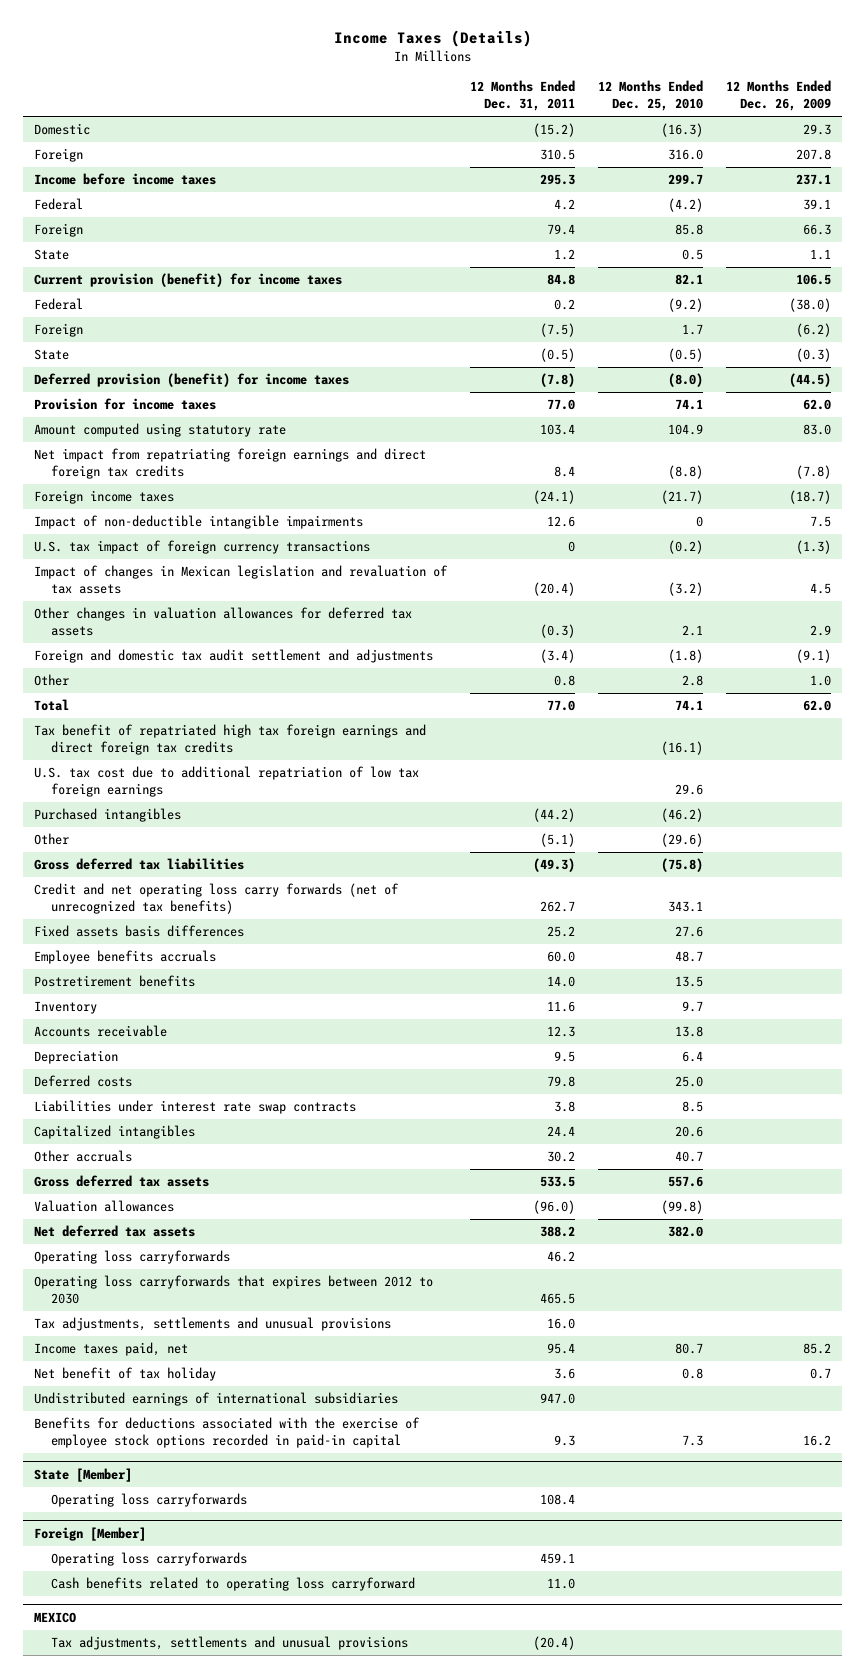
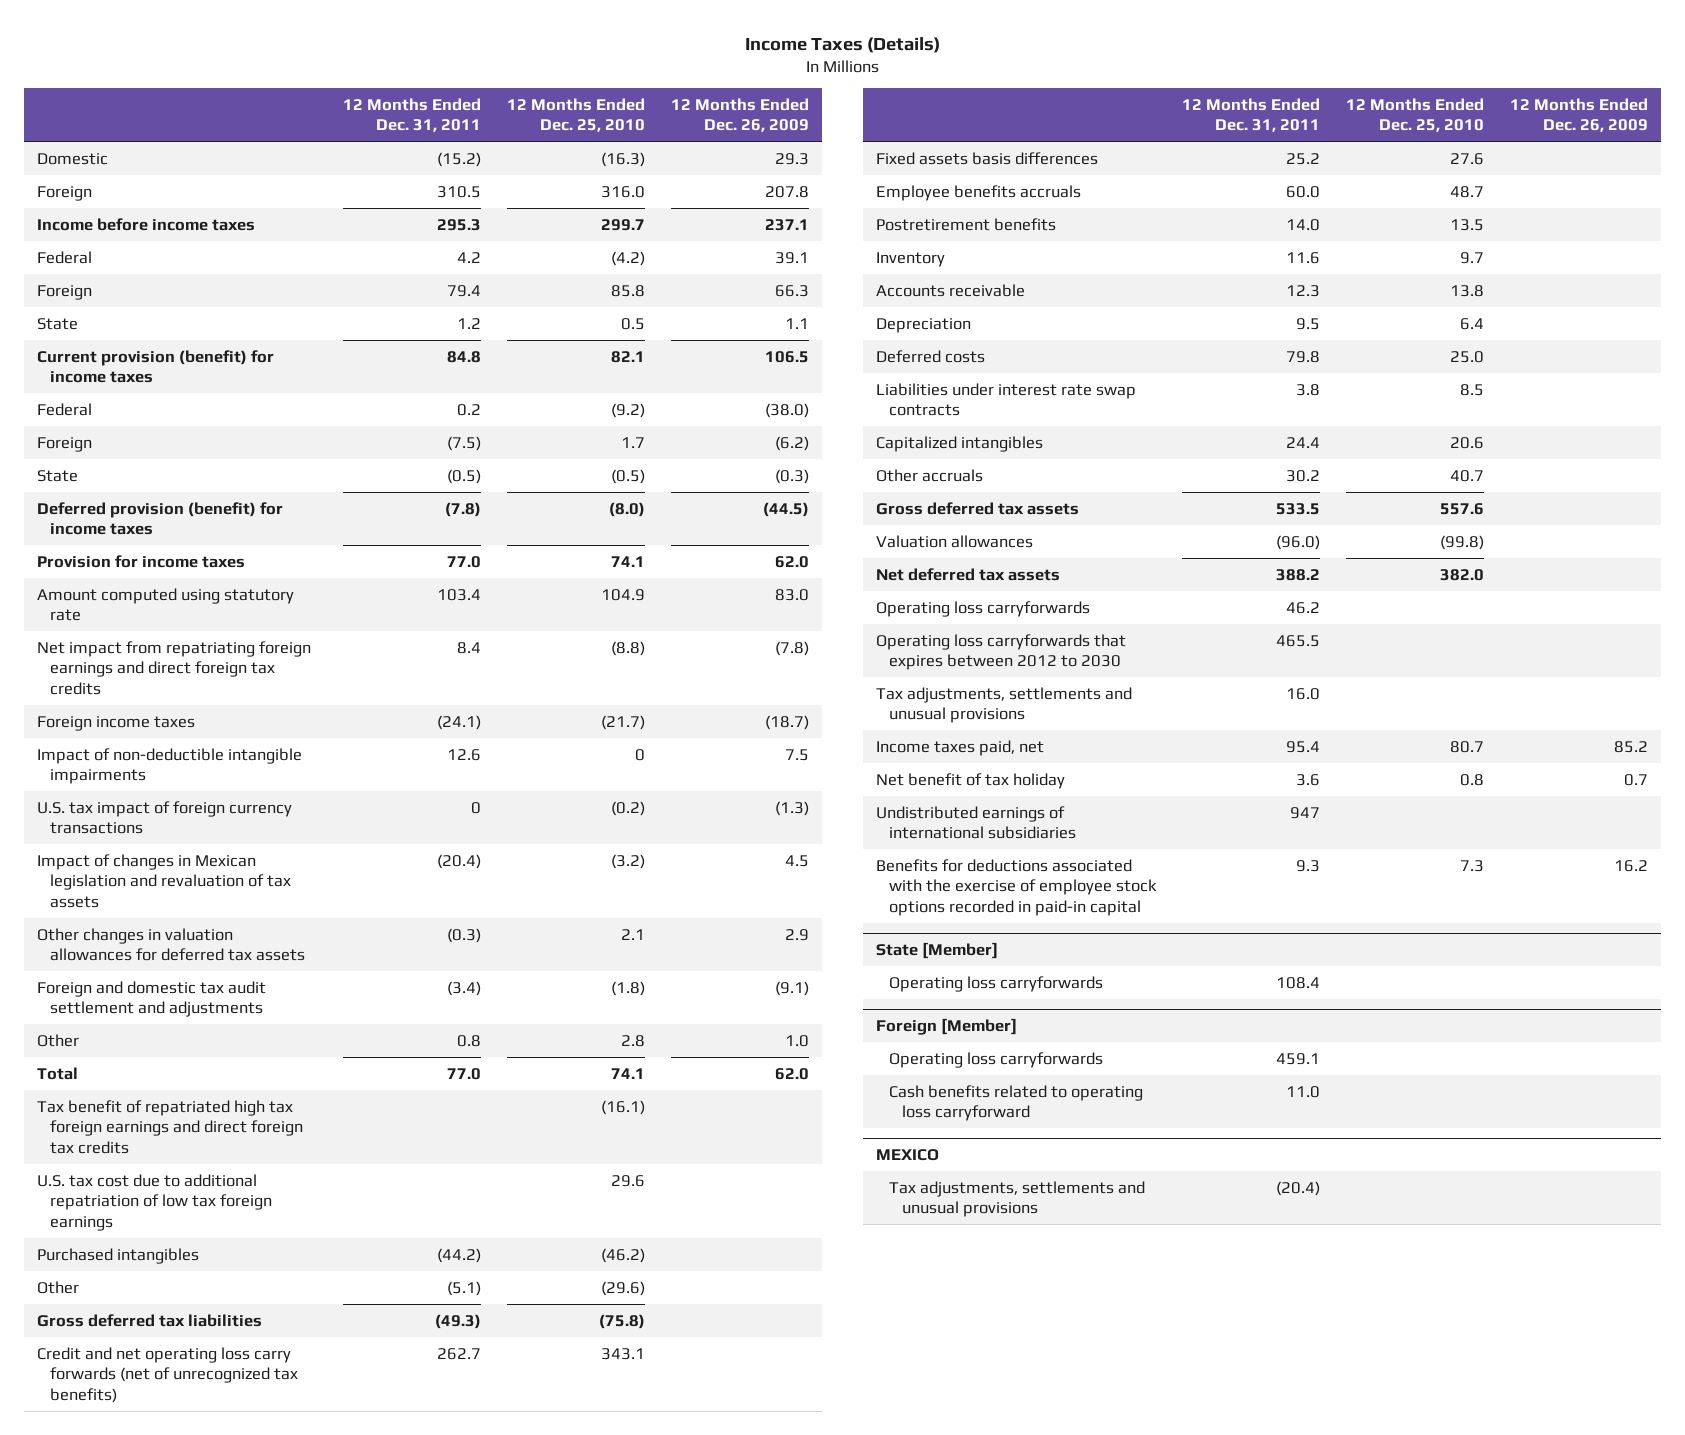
[540,1393,576,1405] 947.0 -> [1289,806,1320,819] 947

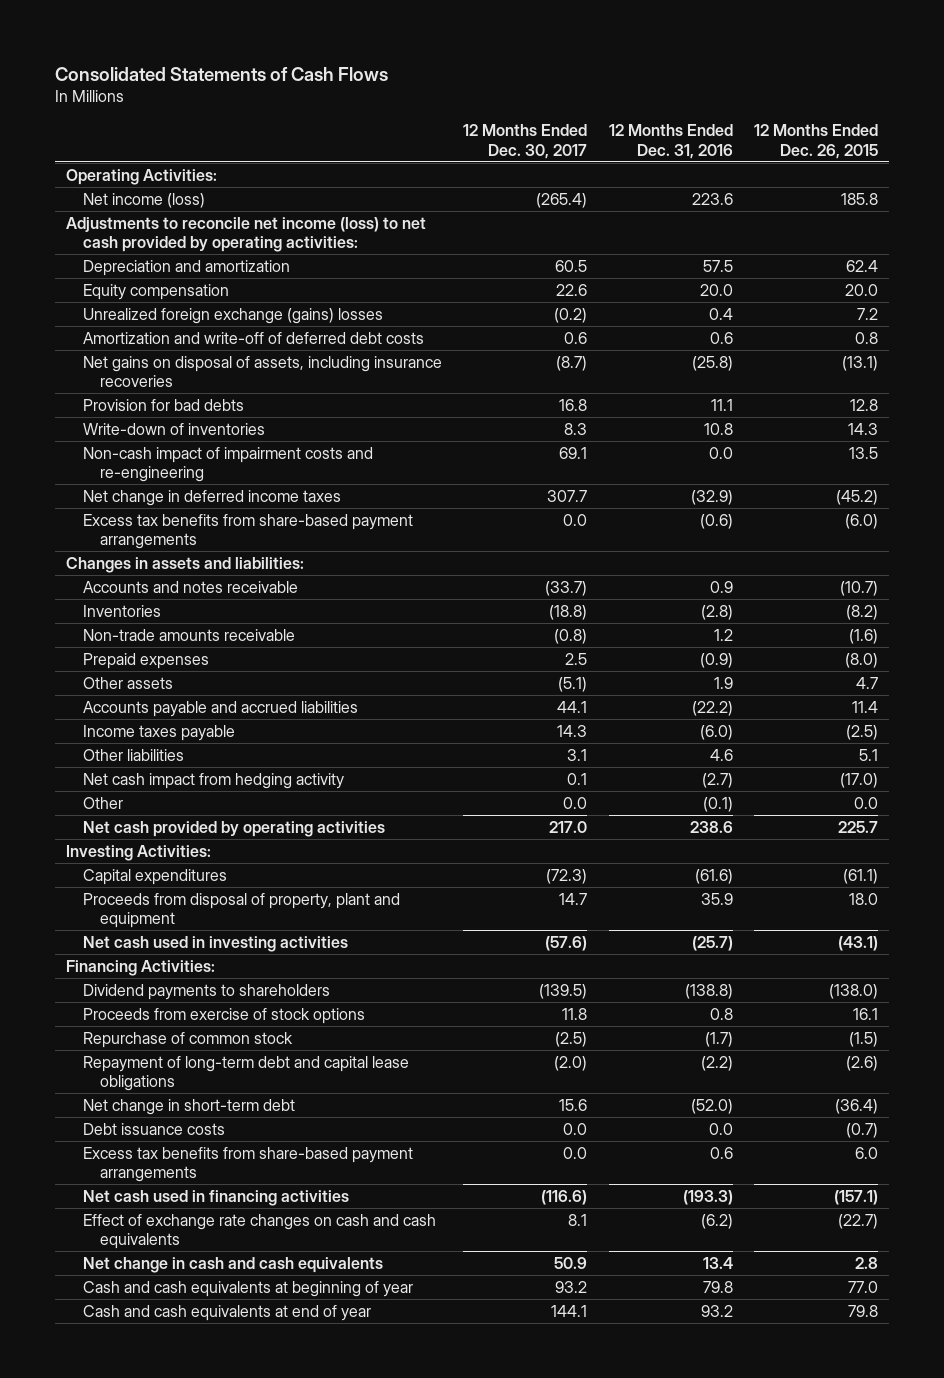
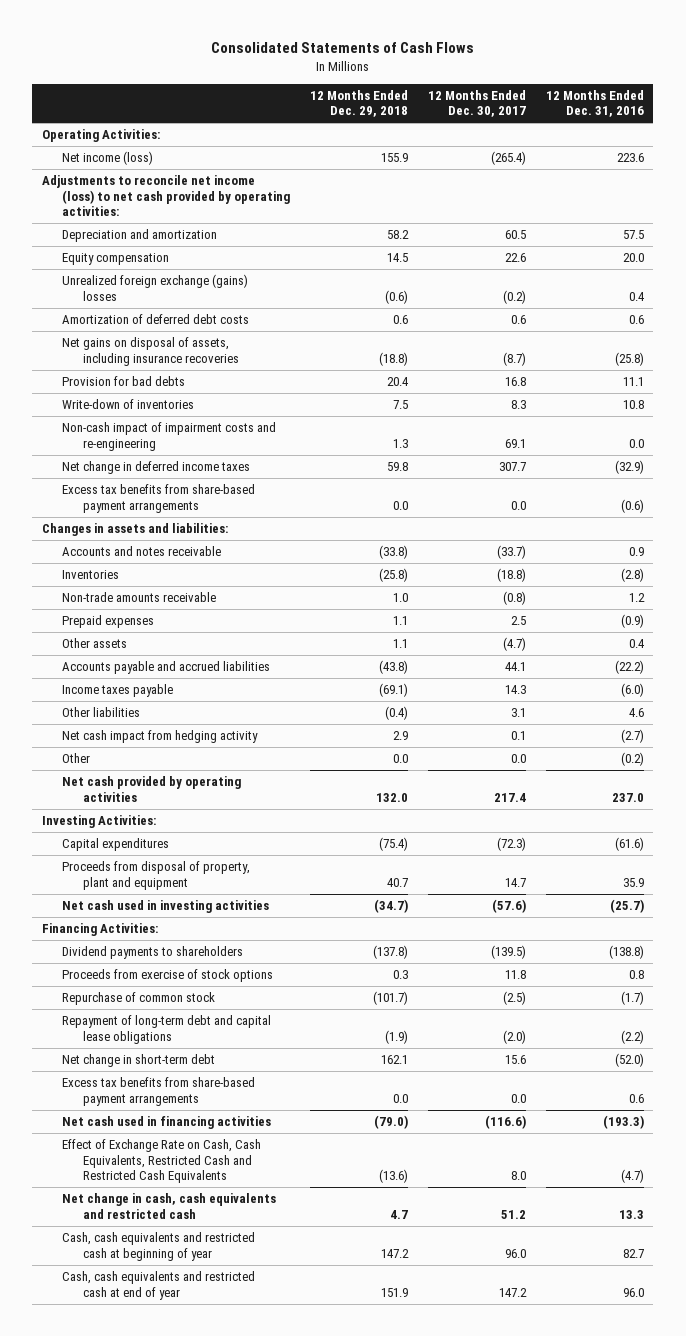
[754,124,879,159] 12 Months Ended Dec. 26, 2015 -> none
none -> [310,90,409,118] 12 Months Ended Dec. 29, 2018
[82,331,424,344] Amortization and write-off of deferred debt costs -> [62,314,250,325] Amortization of deferred debt costs
[558,676,588,692] (5.1) -> [502,637,526,652] (4.7)
[713,676,733,689] 1.9 -> [628,639,645,649] 0.4
[702,796,733,812] (0.1) -> [620,752,644,767] (0.2)
[549,820,588,833] 217.0 -> [493,792,526,802] 217.4
[689,820,733,833] 238.6 -> [611,792,644,802] 237.0
[82,1122,225,1135] Debt issuance costs -> none
[82,1213,436,1250] Effect of exchange rate changes on cash and cash equivalents -> [62,1139,262,1183] Effect of Exchange Rate on Cash, Cash Equivalents, Restricted Cash and Restricted Cash Equivalents
[568,1213,588,1226] 8.1 -> [510,1170,526,1180] 8.0
[700,1213,733,1229] (6.2) -> [620,1168,644,1183] (4.7)
[82,1256,383,1273] Net change in cash and cash equivalents -> [62,1193,277,1219] Net change in cash, cash equivalents and restricted cash
[554,1256,588,1269] 50.9 -> [500,1209,526,1219] 51.2
[702,1256,733,1269] 13.4 -> [618,1209,644,1219] 13.3
[82,1280,413,1297] Cash and cash equivalents at beginning of year -> [62,1232,256,1261] Cash, cash equivalents and restricted cash at beginning of year
[555,1280,588,1293] 93.2 -> [504,1248,526,1258] 96.0
[702,1280,733,1293] 79.8 -> [622,1248,644,1258] 82.7
[82,1304,371,1321] Cash and cash equivalents at end of year -> [62,1271,256,1300] Cash, cash equivalents and restricted cash at end of year
[551,1304,588,1317] 144.1 -> [498,1287,527,1297] 147.2
[700,1304,733,1317] 93.2 -> [622,1287,644,1297] 96.0

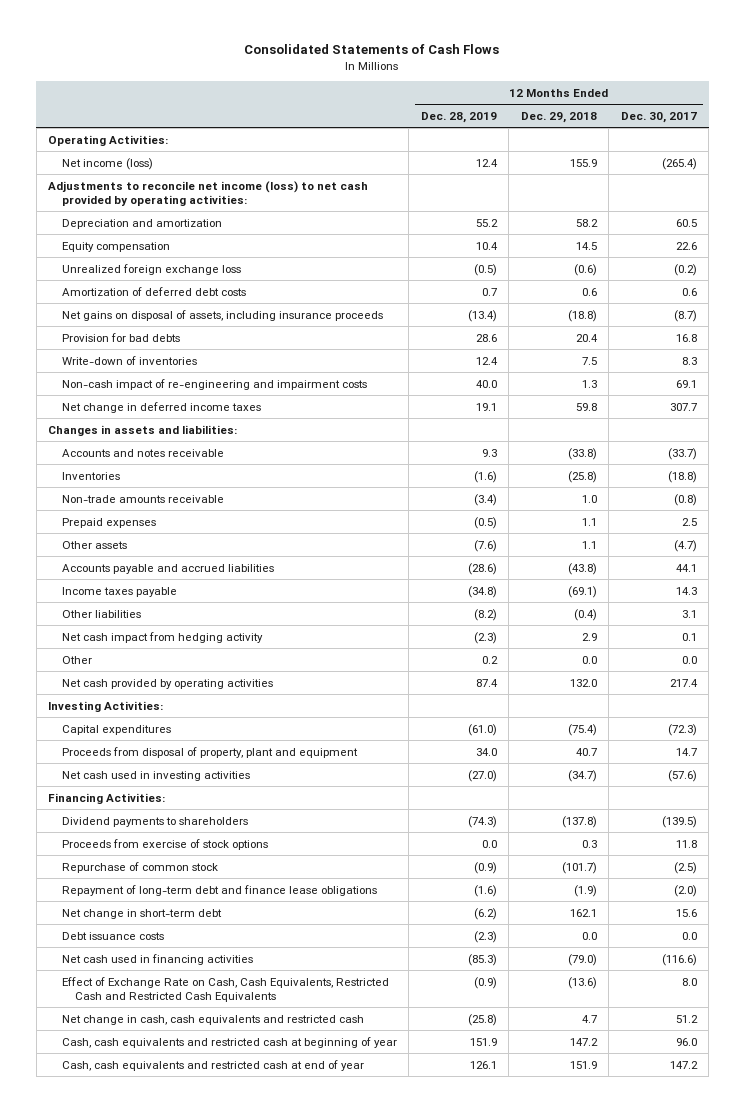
[545,90,644,118] 12 Months Ended Dec. 31, 2016 -> none
none -> [420,111,497,123] Dec. 28, 2019
[62,274,249,301] Unrealized foreign exchange (gains) losses -> [61,263,241,275] Unrealized foreign exchange loss
[62,337,239,366] Net gains on disposal of assets, including insurance recoveries -> [61,309,383,321] Net gains on disposal of assets, including insurance proceeds
[62,422,277,451] Non-cash impact of impairment costs and re-engineering -> [61,378,367,390] Non-cash impact of re-engineering and impairment costs
[62,484,256,513] Excess tax benefits from share-based payment arrangements -> none
[62,1015,272,1044] Repayment of long-term debt and capital lease obligations -> [61,884,377,896] Repayment of long-term debt and finance lease obligations
[62,1077,256,1106] Excess tax benefits from share-based payment arrangements -> none
none -> [61,931,164,940] Debt issuance costs

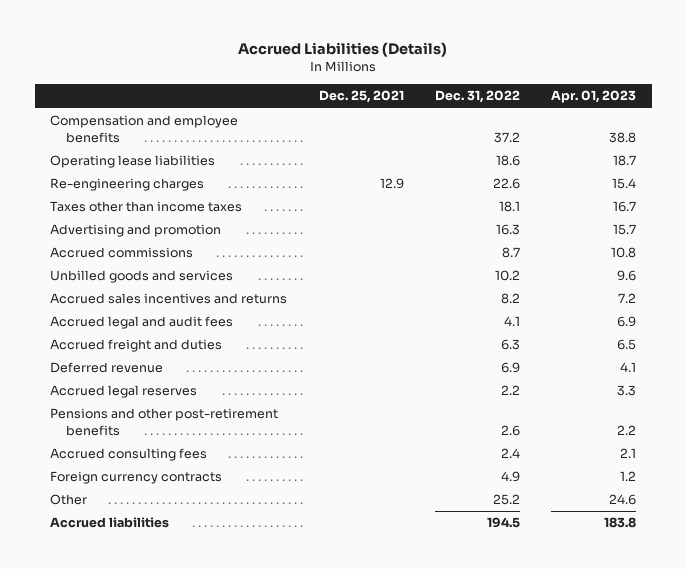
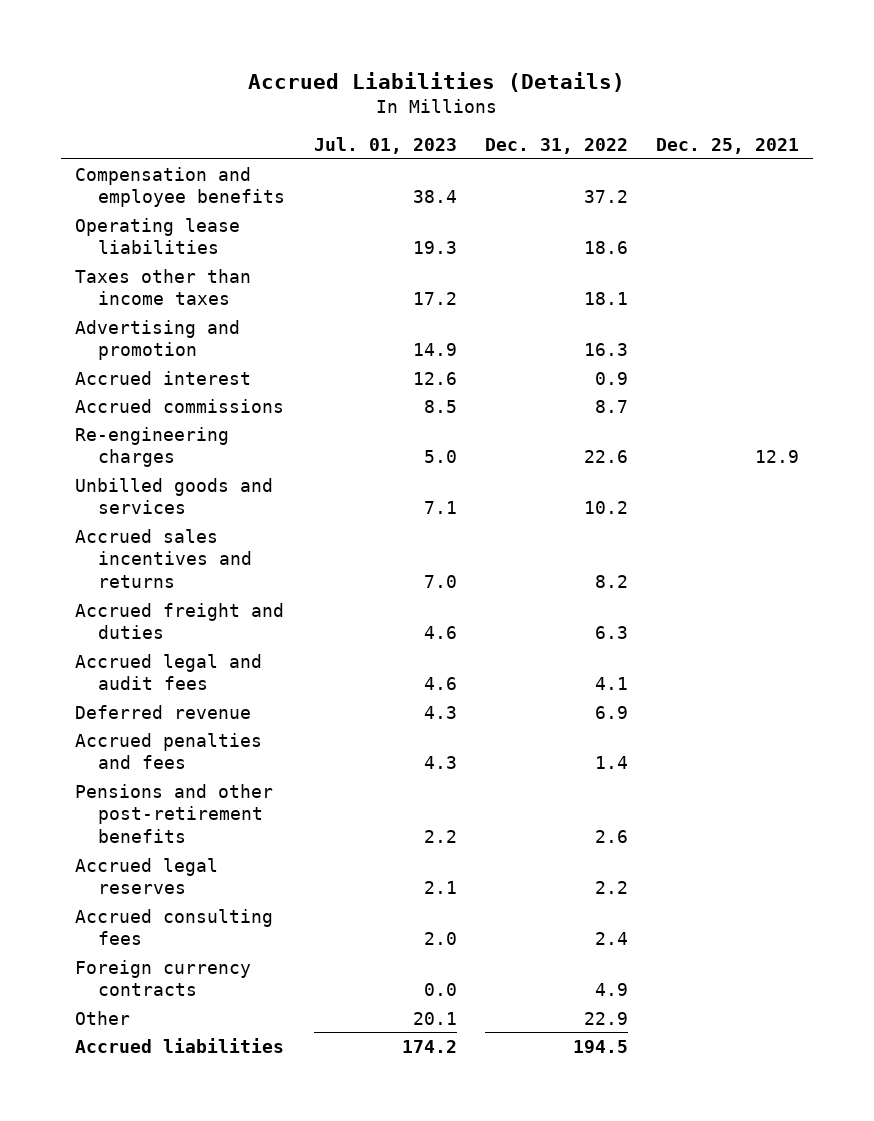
[551,90,637,104] Apr. 01, 2023 -> none
none -> [313,137,457,155] Jul. 01, 2023
none -> [75,370,252,385] Accrued interest
[50,178,205,192] Re-engineering charges -> [75,426,230,468] Re-engineering charges
[50,316,234,330] Accrued legal and audit fees -> [75,653,263,691] Accrued legal and audit fees
none -> [75,732,263,770] Accrued penalties and fees
[50,385,198,399] Accrued legal reserves -> [75,857,219,895] Accrued legal reserves
[492,494,520,506] 25.2 -> [583,1011,628,1025] 22.9

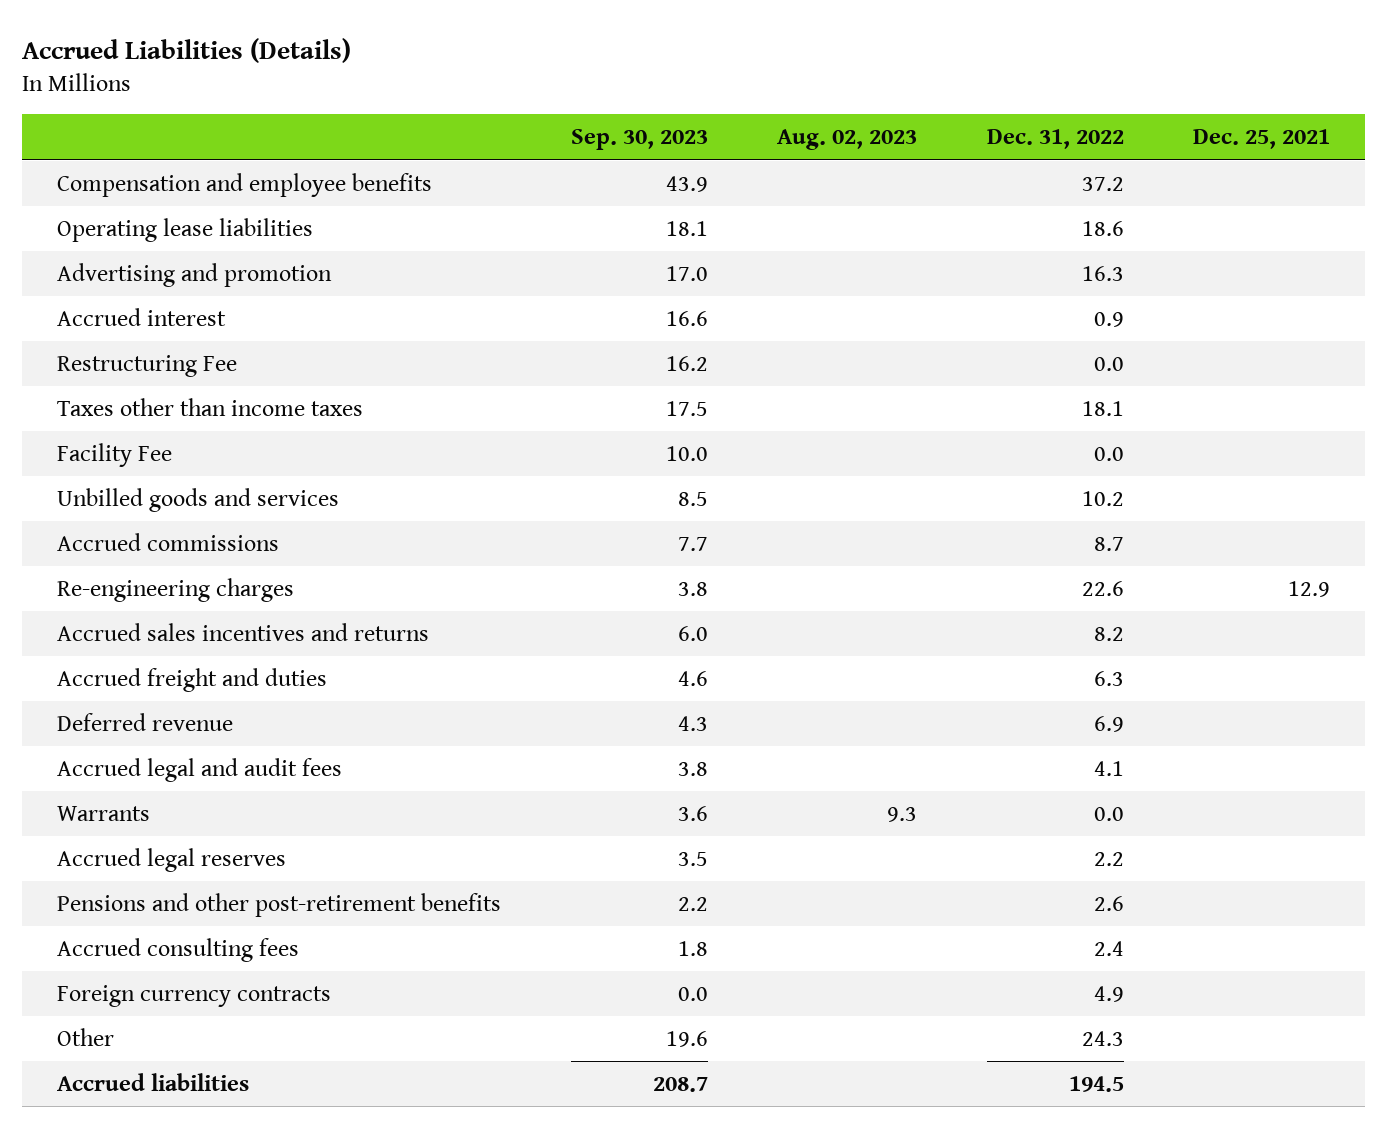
[313,137,457,155] Jul. 01, 2023 -> none
none -> [570,129,708,151] Sep. 30, 2023
none -> [777,129,918,151] Aug. 02, 2023
none -> [57,355,238,378] Restructuring Fee
[75,268,252,306] Taxes other than income taxes -> [57,398,364,417] Taxes other than income taxes
none -> [57,443,173,468] Facility Fee
[75,477,274,515] Unbilled goods and services -> [57,488,340,513] Unbilled goods and services
[75,732,263,770] Accrued penalties and fees -> none
[75,653,263,691] Accrued legal and audit fees -> [57,758,343,783] Accrued legal and audit fees
none -> [57,806,151,822] Warrants
[75,783,274,844] Pensions and other post-retirement benefits -> [57,893,502,918] Pensions and other post-retirement benefits
[583,1011,628,1025] 22.9 -> [1081,1031,1124,1047] 24.3

